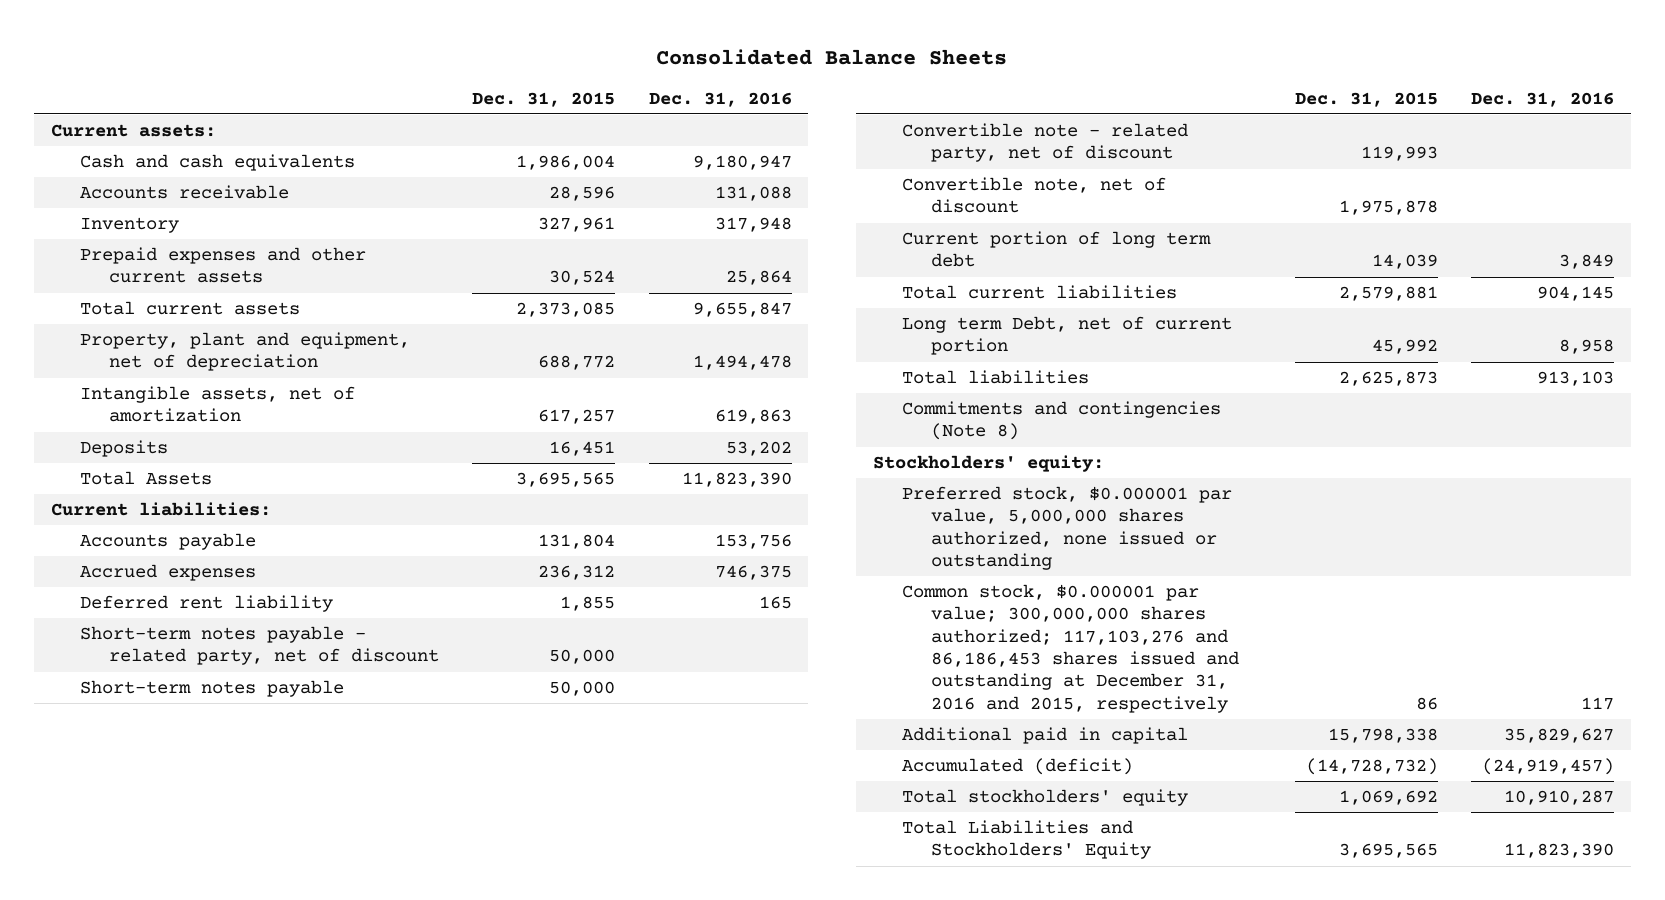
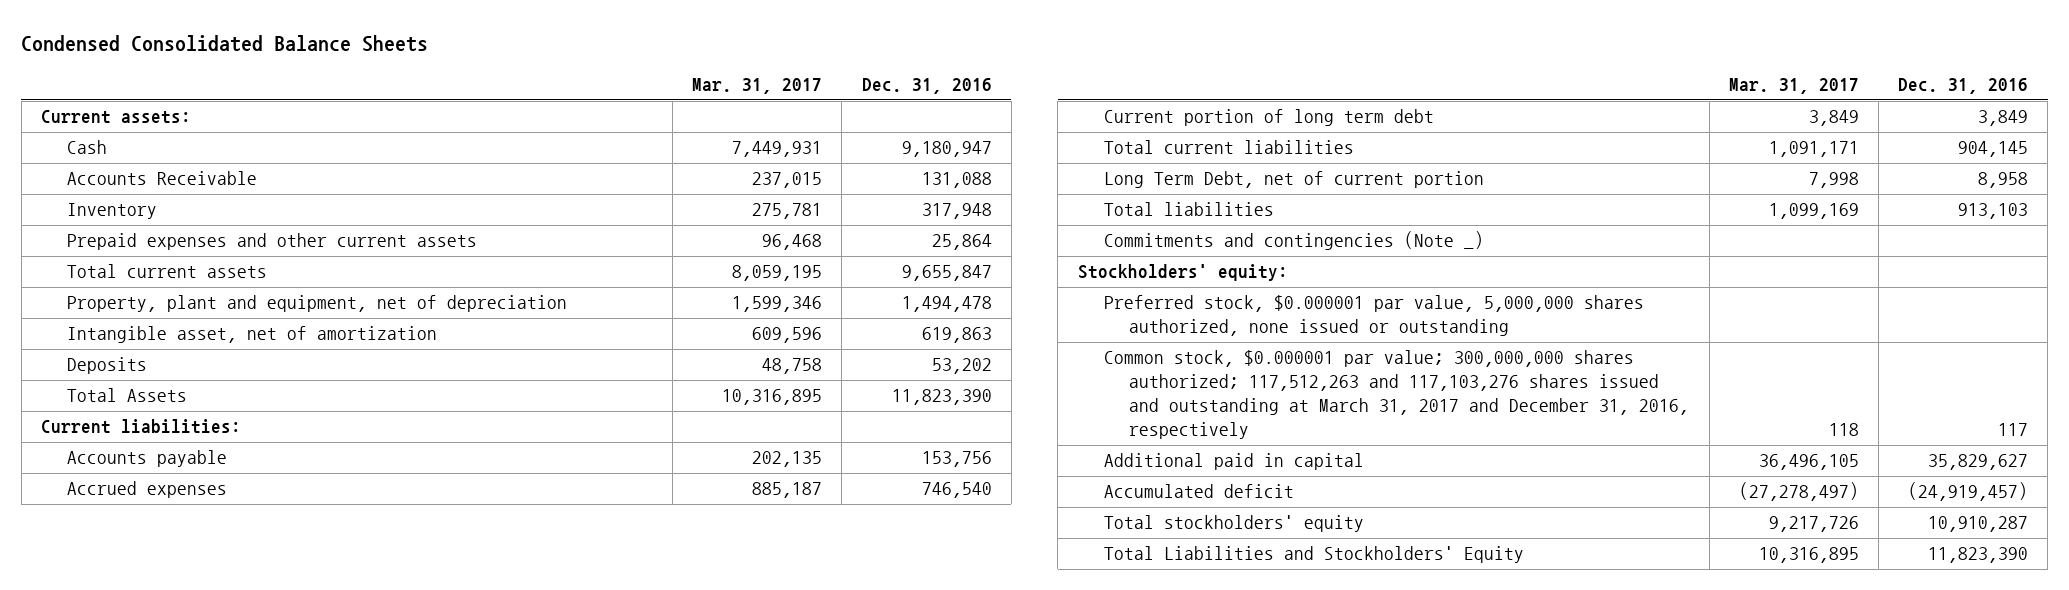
[656,48,1008,65] Consolidated Balance Sheets -> [21,35,429,53] Condensed Consolidated Balance Sheets
[472,91,616,107] Dec. 31, 2015 -> none
none -> [692,78,823,95] Mar. 31, 2017
[79,154,355,172] Cash and cash equivalents -> [67,140,108,155] Cash
[79,185,289,200] Accounts receivable -> [67,171,258,186] Accounts Receivable
[79,386,355,423] Intangible assets, net of amortization -> [67,326,438,344] Intangible asset, net of amortization
[79,595,333,613] Deferred rent liability -> none
[79,626,440,666] Short-term notes payable - related party, net of discount -> none
[79,680,344,698] Short-term notes payable -> none
[901,123,1188,163] Convertible note - related party, net of discount -> none
[901,177,1166,214] Convertible note, net of discount -> none
[714,565,792,581] 746,375 -> [921,482,992,499] 746,540
[901,316,1232,356] Long term Debt, net of current portion -> [1103,171,1484,189] Long Term Debt, net of current portion
[901,401,1221,441] Commitments and contingencies (Note 8) -> [1103,231,1484,251] Commitments and contingencies (Note _)
[901,584,1240,713] Common stock, $0.000001 par value; 300,000,000 shares authorized; 117,103,276 and 86,186,453 shares issued and outstanding at December 31, 2016 and 2015, respectively -> [1103,350,1690,440] Common stock, $0.000001 par value; 300,000,000 shares authorized; 117,512,263 and 117,103,276 shares issued and outstanding at March 31, 2017 and December 31, 2016, respectively
[901,758,1133,776] Accumulated (deficit) -> [1103,484,1294,499] Accumulated deficit

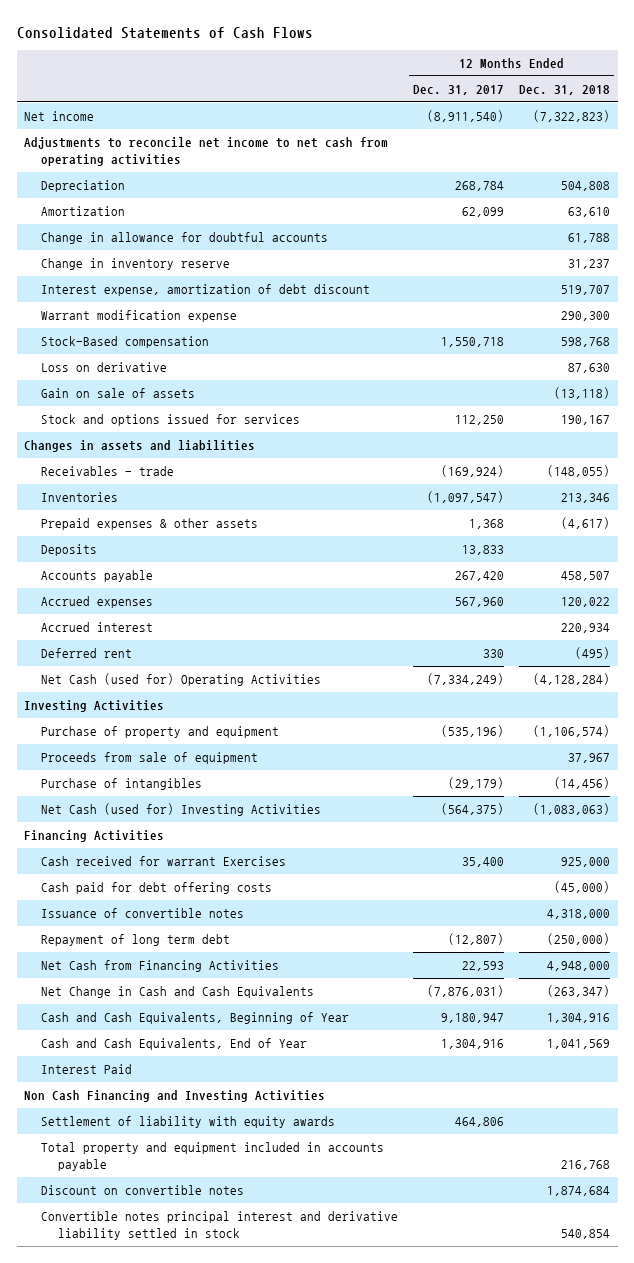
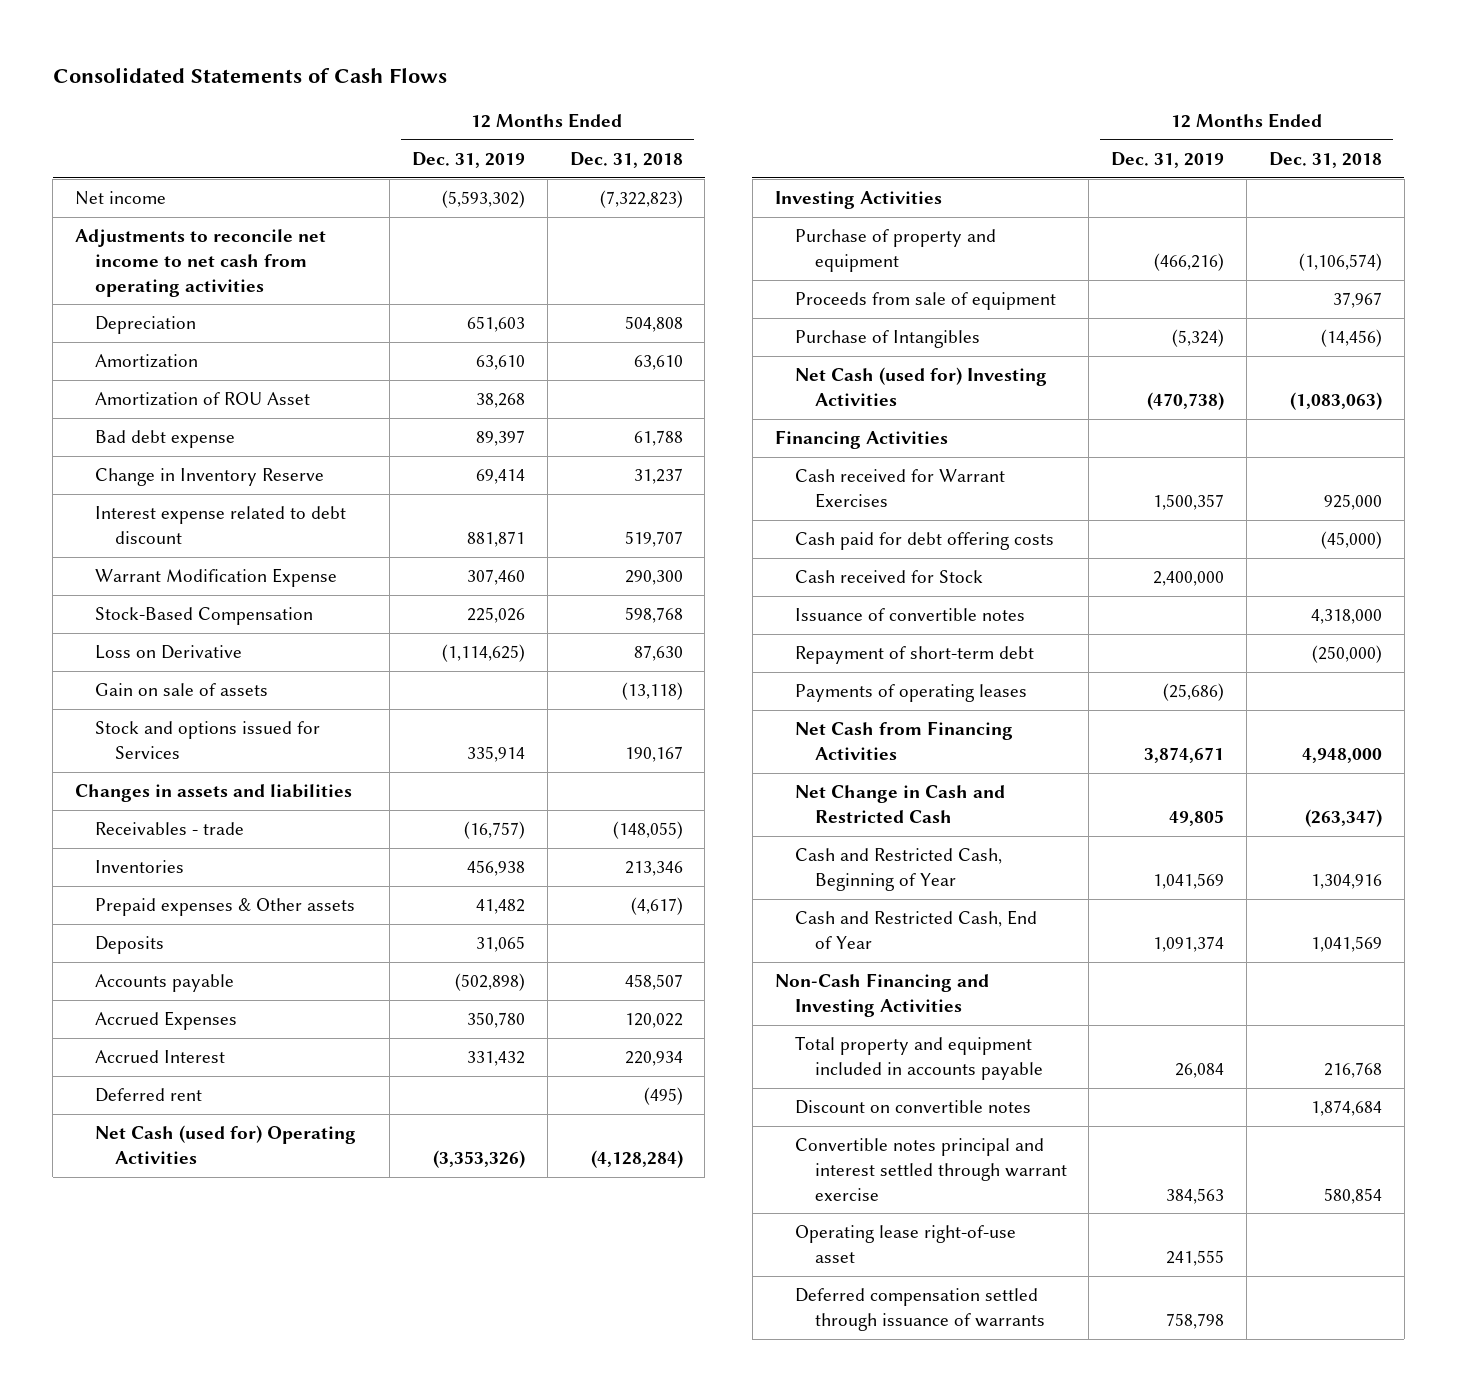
[413,84,505,95] Dec. 31, 2017 -> none
none -> [411,151,525,168] Dec. 31, 2019
none -> [95,392,311,407] Amortization of ROU Asset
[41,232,329,245] Change in allowance for doubtful accounts -> [95,430,236,449] Bad debt expense
[41,258,231,271] Change in inventory reserve -> [95,468,325,487] Change in Inventory Reserve
[41,284,371,297] Interest expense, amortization of debt discount -> [95,506,347,544] Interest expense related to debt discount
[41,310,238,323] Warrant modification expense -> [95,568,338,588] Warrant Modification Expense
[41,336,210,349] Stock-Based compensation -> [95,607,314,626] Stock-Based Compensation
[41,362,168,373] Loss on derivative -> [95,645,243,660] Loss on Derivative
[41,414,301,427] Stock and options issued for services -> [95,721,321,759] Stock and options issued for Services
[41,518,259,531] Prepaid expenses & other assets -> [95,898,356,917] Prepaid expenses & Other assets
[41,596,154,609] Accrued expenses -> [95,1011,238,1031] Accrued Expenses
[41,622,154,633] Accrued interest -> [95,1050,226,1064] Accrued Interest
[41,778,203,791] Purchase of intangibles -> [794,330,980,349] Purchase of Intangibles
[41,856,287,867] Cash received for warrant Exercises -> [794,469,1005,508] Cash received for Warrant Exercises
none -> [794,570,983,584] Cash received for Stock
[41,934,231,947] Repayment of long term debt -> [794,646,1034,665] Repayment of short-term debt
none -> [794,684,1027,703] Payments of operating leases
[41,1064,133,1075] Interest Paid -> none
[41,1116,336,1129] Settlement of liability with equity awards -> none
[41,986,315,999] Net Change in Cash and Cash Equivalents -> [794,785,1005,823] Net Change in Cash and Restricted Cash
[41,1012,350,1025] Cash and Cash Equivalents, Beginning of Year -> [794,848,1002,891] Cash and Restricted Cash, Beginning of Year
[41,1038,308,1051] Cash and Cash Equivalents, End of Year -> [794,910,1037,949] Cash and Restricted Cash, End of Year
[24,1090,326,1103] Non Cash Financing and Investing Activities -> [774,973,989,1017] Non-Cash Financing and Investing Activities
[41,1211,399,1241] Convertible notes principal interest and derivative liability settled in stock -> none
none -> [794,1138,1067,1201] Convertible notes principal and interest settled through warrant exercise
none -> [794,1225,1016,1263] Operating lease right-of-use asset
none -> [794,1288,1045,1331] Deferred compensation settled through issuance of warrants

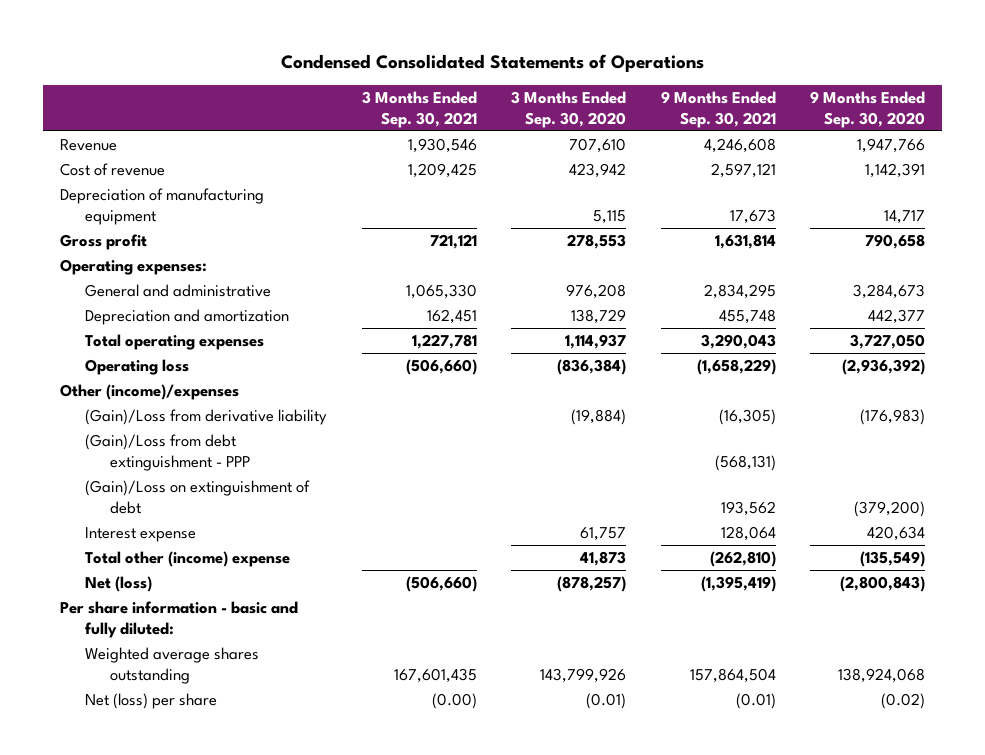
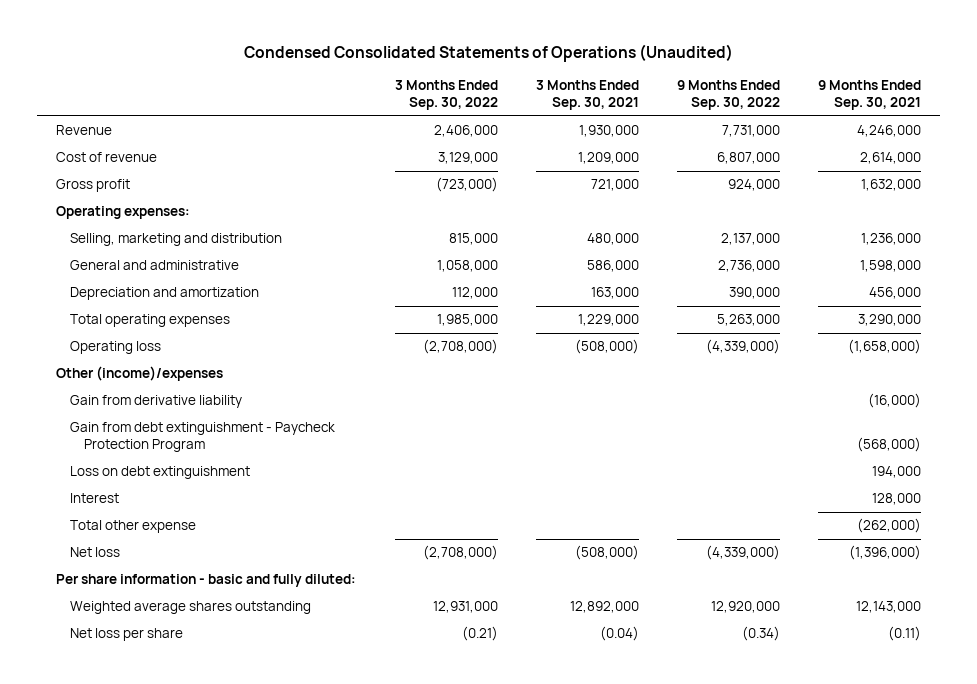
[280,54,704,73] Condensed Consolidated Statements of Operations -> [243,44,733,63] Condensed Consolidated Statements of Operations (Unaudited)
[511,90,627,128] 3 Months Ended Sep. 30, 2020 -> none
[810,90,926,128] 9 Months Ended Sep. 30, 2020 -> none
none -> [394,79,498,111] 3 Months Ended Sep. 30, 2022
none -> [676,79,780,111] 9 Months Ended Sep. 30, 2022
[60,188,265,226] Depreciation of manufacturing equipment -> none
[407,138,477,154] 1,930,546 -> [578,125,639,138] 1,930,000
[703,138,776,154] 4,246,608 -> [857,125,922,138] 4,246,000
[407,163,477,179] 1,209,425 -> [577,152,639,165] 1,209,000
[710,163,776,179] 2,597,121 -> [860,152,922,165] 2,614,000
[429,234,477,250] 721,121 -> [590,179,639,192] 721,000
[714,234,776,250] 1,631,814 -> [861,179,922,192] 1,632,000
none -> [69,233,282,247] Selling, marketing and distribution
[405,284,477,300] 1,065,330 -> [586,260,639,273] 586,000
[703,284,776,300] 2,834,295 -> [860,260,922,273] 1,598,000
[426,309,477,325] 162,451 -> [590,287,639,300] 163,000
[718,309,776,325] 455,748 -> [869,287,922,300] 456,000
[411,334,477,350] 1,227,781 -> [577,314,639,327] 1,229,000
[700,334,776,350] 3,290,043 -> [858,314,922,327] 3,290,000
[405,359,477,376] (506,660) -> [574,339,639,355] (508,000)
[696,359,776,376] (1,658,229) -> [848,339,922,355] (1,658,000)
[85,409,328,426] (Gain)/Loss from derivative liability -> [69,395,242,409] Gain from derivative liability
[718,409,776,426] (16,305) -> [868,393,922,409] (16,000)
[85,434,251,472] (Gain)/Loss from debt extinguishment - PPP -> [69,422,335,453] Gain from debt extinguishment - Paycheck Protection Program
[714,455,776,472] (568,131) -> [857,437,922,453] (568,000)
[85,480,311,515] (Gain)/Loss on extinguishment of debt -> [69,466,250,480] Loss on debt extinguishment
[720,501,776,517] 193,562 -> [872,466,922,479] 194,000
[85,527,197,543] Interest expense -> [69,493,119,504] Interest
[720,526,776,542] 128,064 -> [872,493,922,506] 128,000
[85,551,291,568] Total other (income) expense -> [69,520,196,534] Total other expense
[709,551,776,568] (262,810) -> [857,518,922,534] (262,000)
[85,576,153,593] Net (loss) -> [69,547,120,558] Net loss
[405,576,477,593] (506,660) -> [574,545,639,561] (508,000)
[700,576,776,593] (1,395,419) -> [849,545,922,561] (1,396,000)
[393,668,477,684] 167,601,435 -> [569,601,639,614] 12,892,000
[689,668,776,684] 157,864,504 -> [856,601,922,614] 12,143,000
[85,693,218,710] Net (loss) per share -> [69,628,183,642] Net loss per share
[431,693,477,710] (0.00) -> [599,626,639,642] (0.04)
[735,693,776,710] (0.01) -> [888,626,922,642] (0.11)

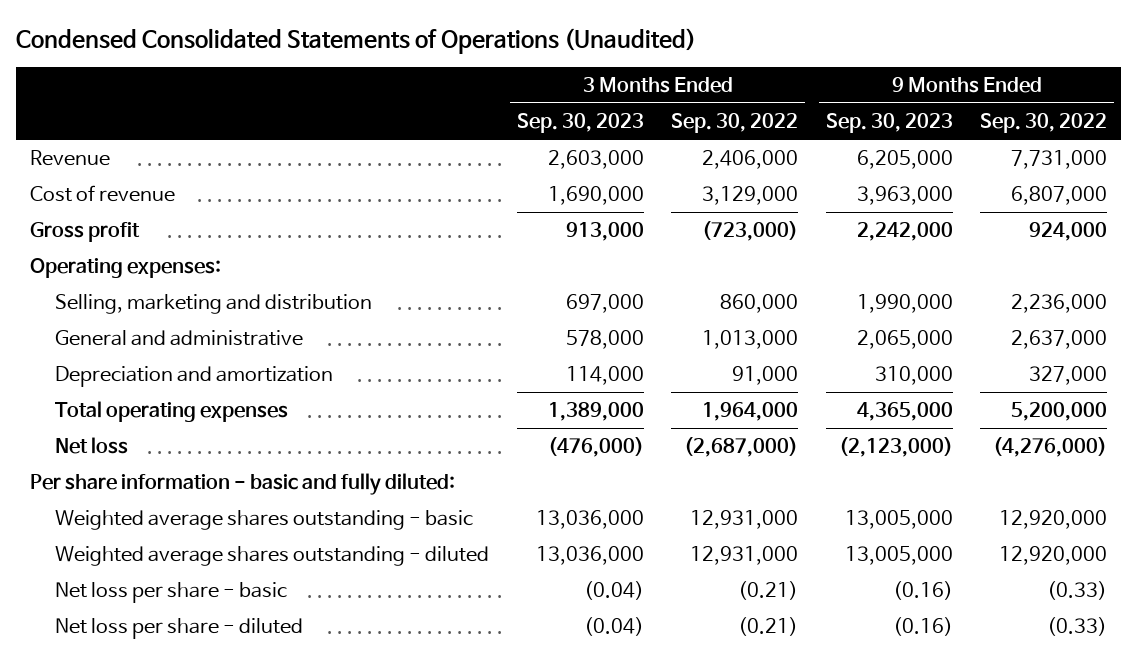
[535,79,639,111] 3 Months Ended Sep. 30, 2021 -> none
[818,79,922,111] 9 Months Ended Sep. 30, 2021 -> none
none -> [516,113,644,134] Sep. 30, 2023
none -> [825,113,953,134] Sep. 30, 2023
[69,341,161,355] Operating loss -> none
[56,366,224,382] Other (income)/expenses -> none
[69,395,242,409] Gain from derivative liability -> none
[69,422,335,453] Gain from debt extinguishment - Paycheck Protection Program -> none
[69,466,250,480] Loss on debt extinguishment -> none
[69,493,119,504] Interest -> none
[69,520,196,534] Total other expense -> none
[448,233,498,246] 815,000 -> [720,294,799,314] 860,000
[720,233,780,246] 2,137,000 -> [1011,294,1108,314] 2,236,000
[436,260,498,273] 1,058,000 -> [702,330,799,350] 1,013,000
[717,260,780,273] 2,736,000 -> [1011,330,1108,350] 2,637,000
[451,287,498,300] 112,000 -> [732,366,799,386] 91,000
[728,287,780,300] 390,000 -> [1029,366,1108,386] 327,000
[436,314,498,327] 1,985,000 -> [702,402,799,422] 1,964,000
[716,314,780,327] 5,263,000 -> [1011,402,1108,422] 5,200,000
[422,545,498,561] (2,708,000) -> [684,437,799,458] (2,687,000)
[705,545,780,561] (4,339,000) -> [993,437,1108,458] (4,276,000)
[69,601,311,615] Weighted average shares outstanding -> [55,510,474,531] Weighted average shares outstanding - basic
none -> [55,546,490,567] Weighted average shares outstanding - diluted
[69,628,183,642] Net loss per share -> [55,582,288,604] Net loss per share - basic
[741,626,780,642] (0.34) -> [1047,581,1108,601] (0.33)
none -> [55,618,304,640] Net loss per share - diluted

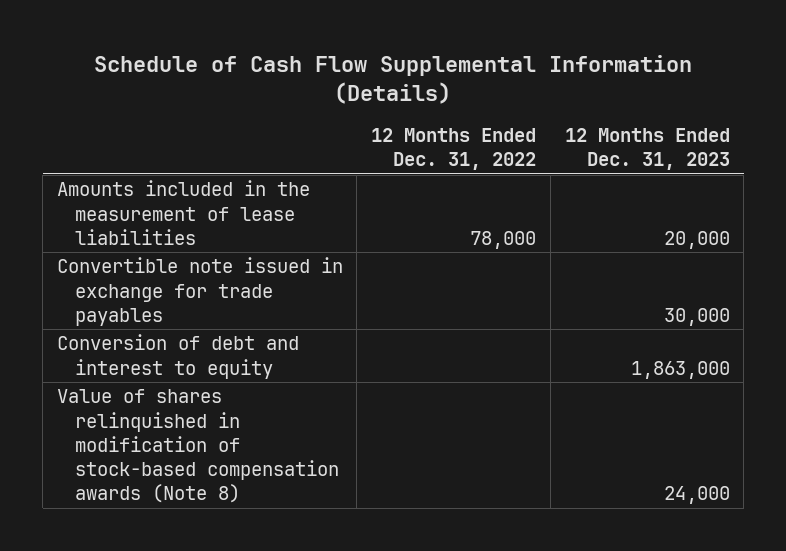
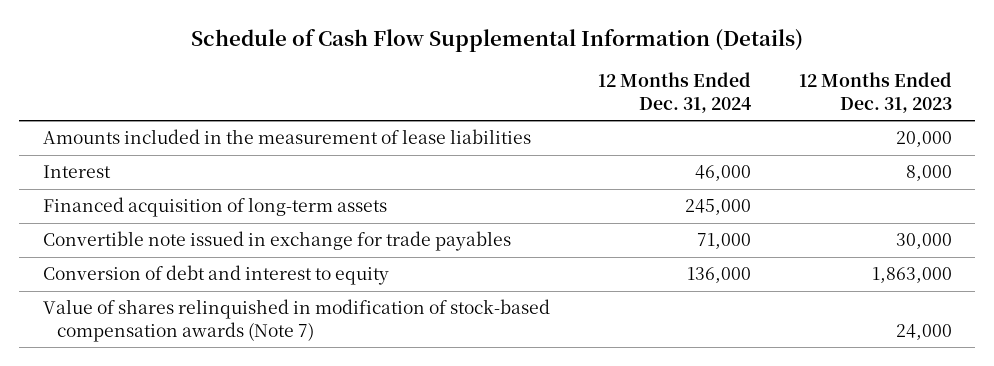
[371,127,537,171] 12 Months Ended Dec. 31, 2022 -> none
none -> [597,72,751,113] 12 Months Ended Dec. 31, 2024
none -> [42,165,111,179] Interest
none -> [42,197,387,218] Financed acquisition of long-term assets
[56,389,340,504] Value of shares relinquished in modification of stock-based compensation awards (Note 8) -> [42,299,550,342] Value of shares relinquished in modification of stock-based compensation awards (Note 7)

